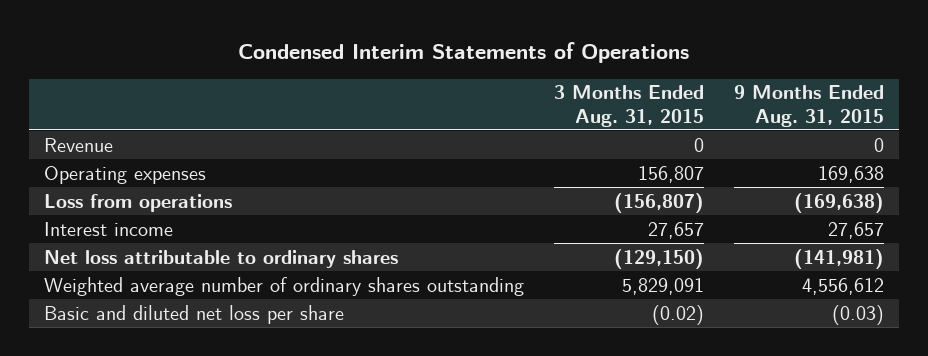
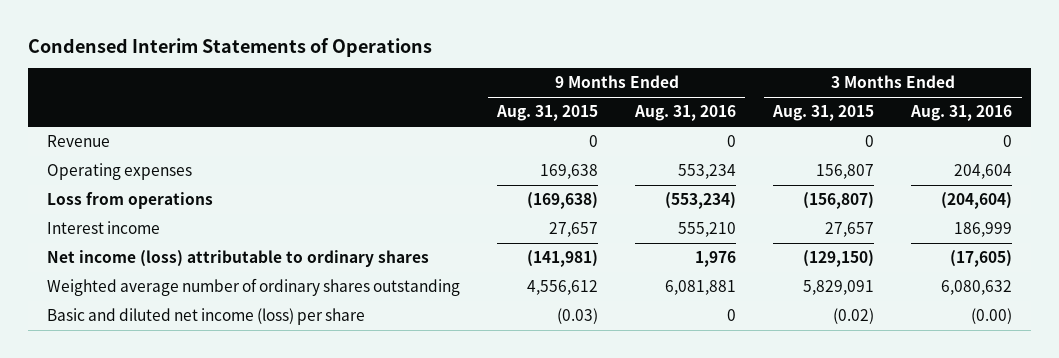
none -> [634,105,737,122] Aug. 31, 2016
none -> [910,105,1013,122] Aug. 31, 2016
[44,249,399,268] Net loss attributable to ordinary shares -> [47,250,430,268] Net income (loss) attributable to ordinary shares
[44,304,345,324] Basic and diluted net loss per share -> [47,308,366,326] Basic and diluted net income (loss) per share

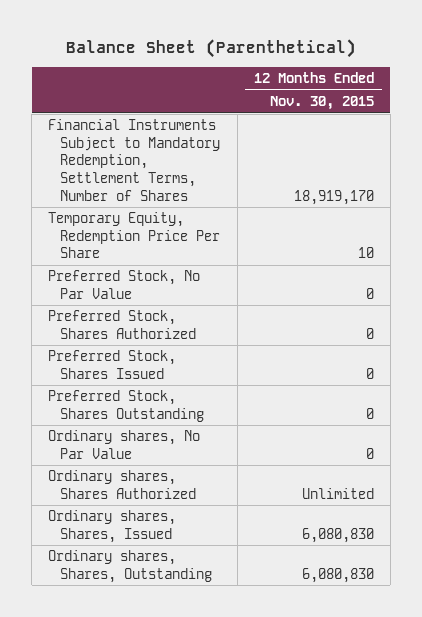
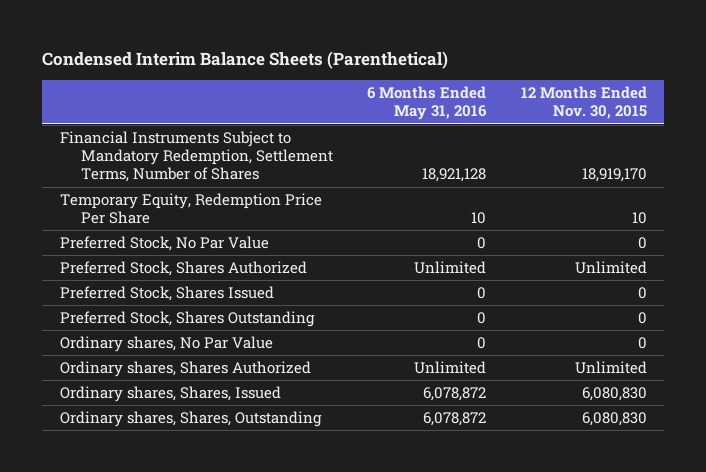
[66,39,357,59] Balance Sheet (Parenthetical) -> [42,51,449,70] Condensed Interim Balance Sheets (Parenthetical)
none -> [367,86,488,121] 6 Months Ended May 31, 2016
[365,327,374,339] 0 -> [574,260,647,274] Unlimited

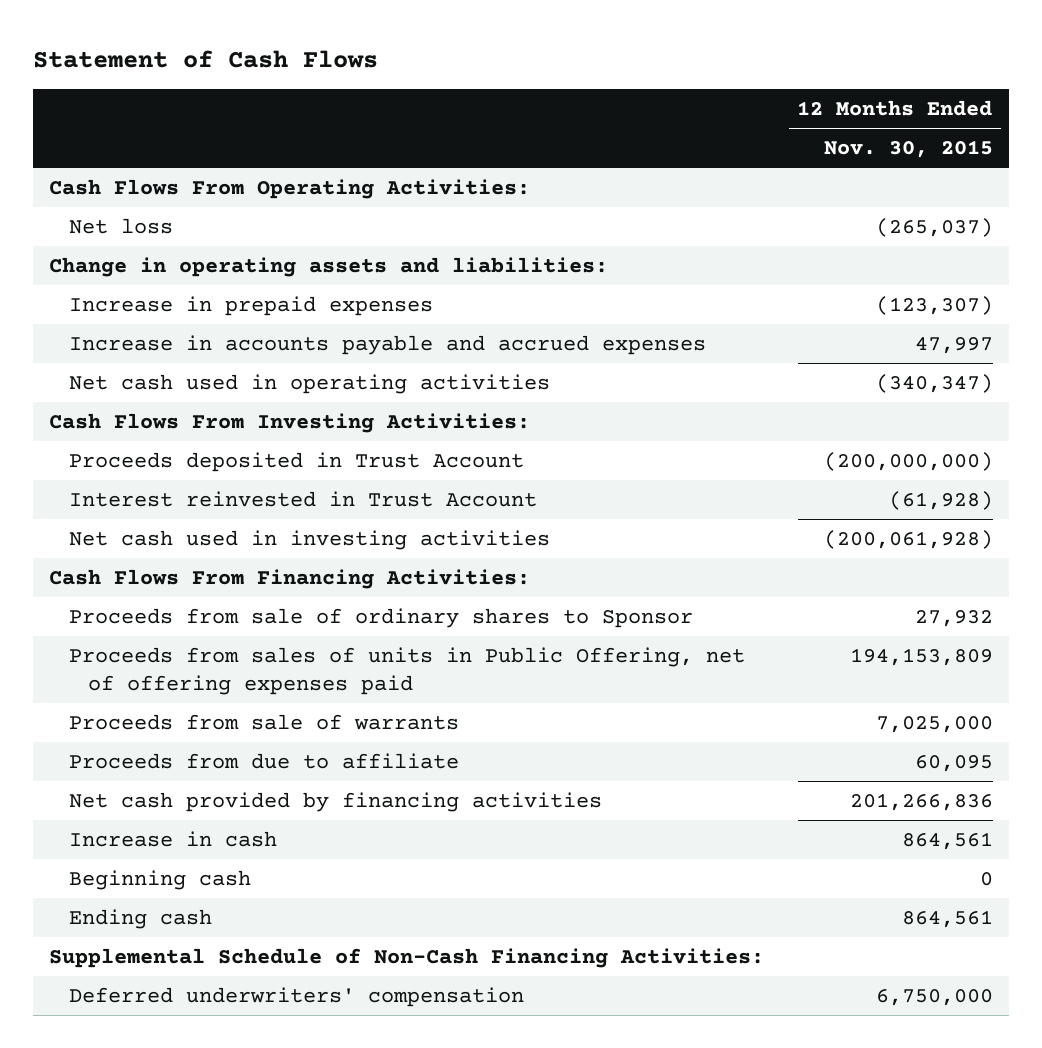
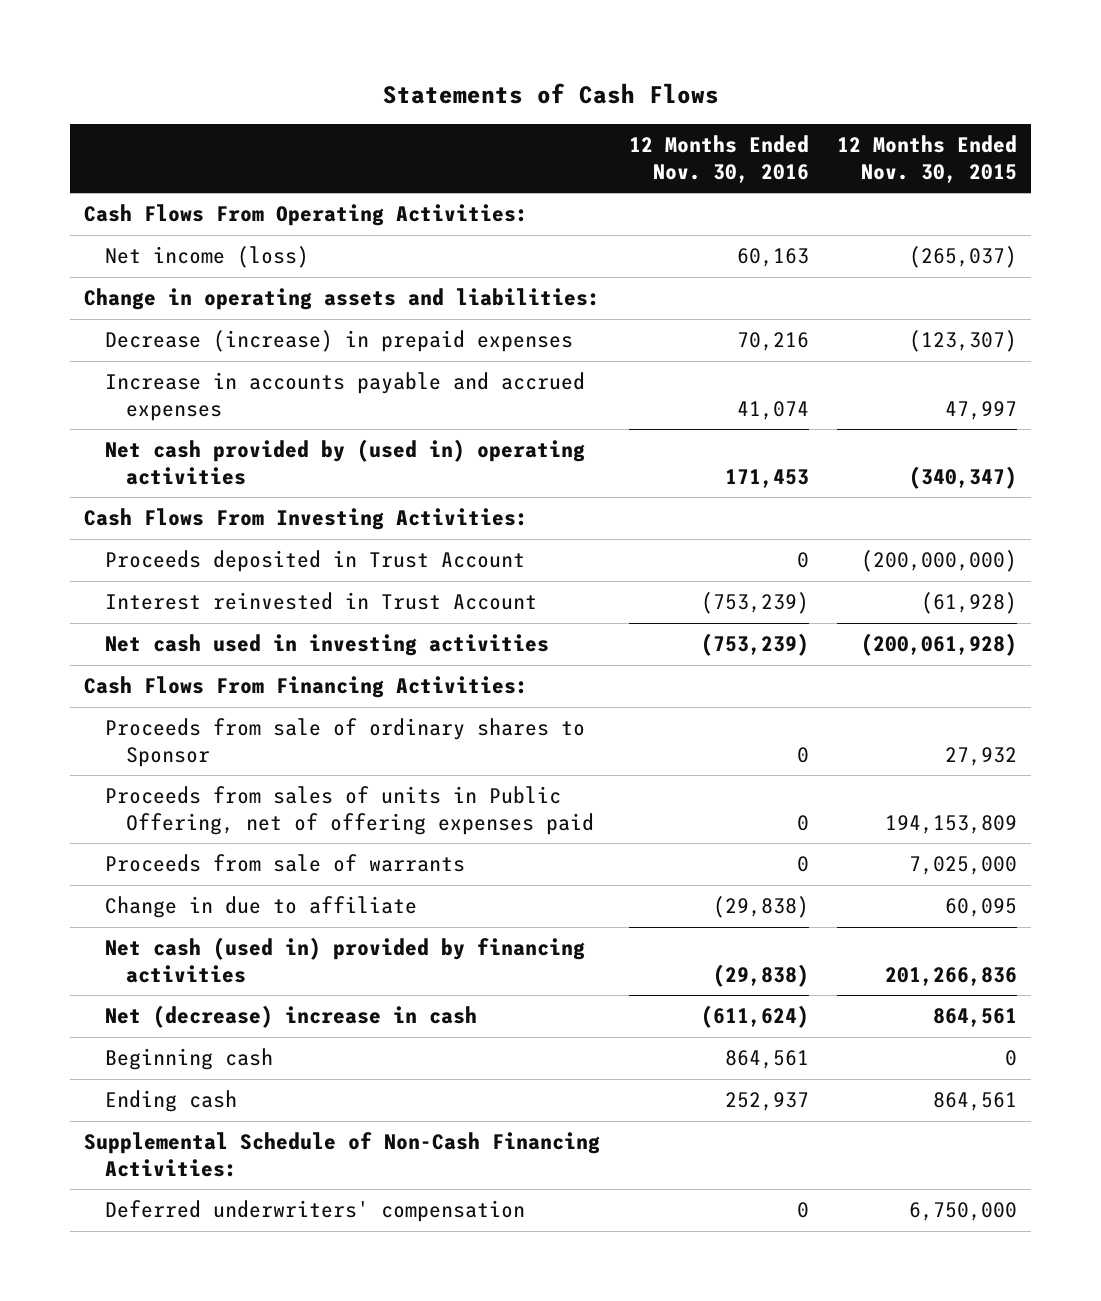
[32,50,378,69] Statement of Cash Flows -> [382,82,719,104] Statements of Cash Flows
none -> [628,135,809,183] 12 Months Ended Nov. 30, 2016
[68,217,173,234] Net loss -> [105,246,310,269] Net income (loss)
[68,295,433,316] Increase in prepaid expenses -> [105,330,574,353] Decrease (increase) in prepaid expenses
[68,373,550,394] Net cash used in operating activities -> [105,439,586,485] Net cash provided by (used in) operating activities
[68,752,459,769] Proceeds from due to affiliate -> [105,896,418,919] Change in due to affiliate
[68,791,602,812] Net cash provided by financing activities -> [105,937,586,983] Net cash (used in) provided by financing activities
[68,830,277,847] Increase in cash -> [105,1005,478,1029] Net (decrease) increase in cash

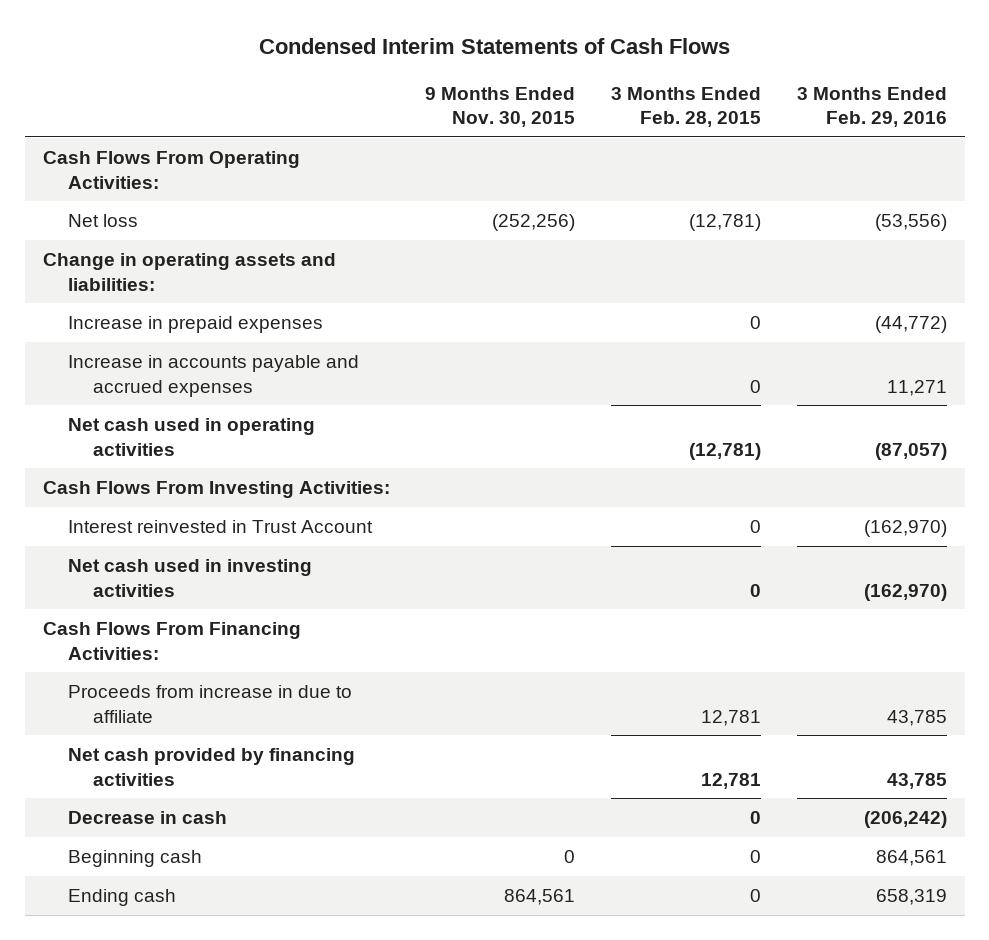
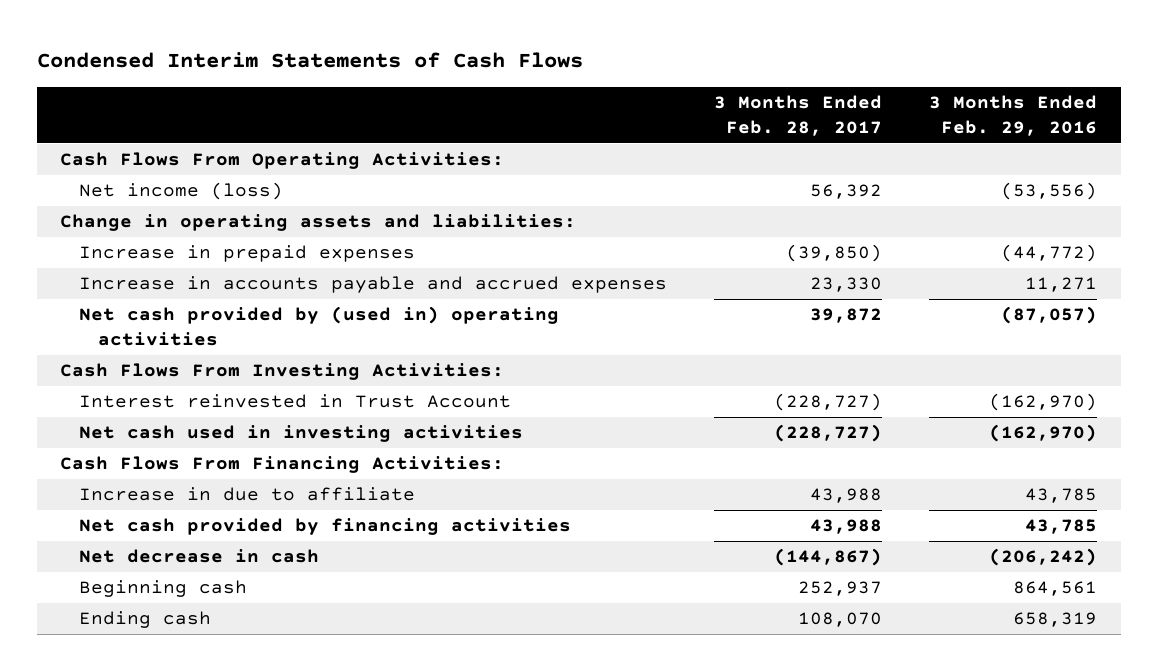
[425,86,576,128] 9 Months Ended Nov. 30, 2015 -> none
[611,86,762,128] 3 Months Ended Feb. 28, 2015 -> none
none -> [714,95,883,136] 3 Months Ended Feb. 28, 2017
[67,214,138,228] Net loss -> [79,182,284,201] Net income (loss)
[67,418,315,456] Net cash used in operating activities -> [79,306,560,347] Net cash provided by (used in) operating activities
[67,685,352,723] Proceeds from increase in due to affiliate -> [79,487,416,502] Increase in due to affiliate
[67,811,227,825] Decrease in cash -> [79,549,320,564] Net decrease in cash

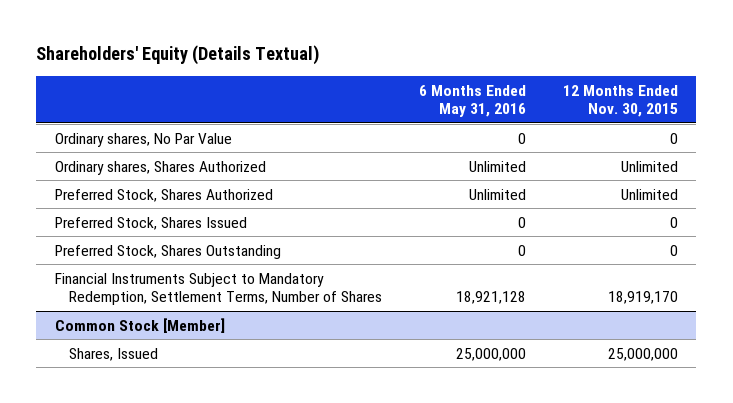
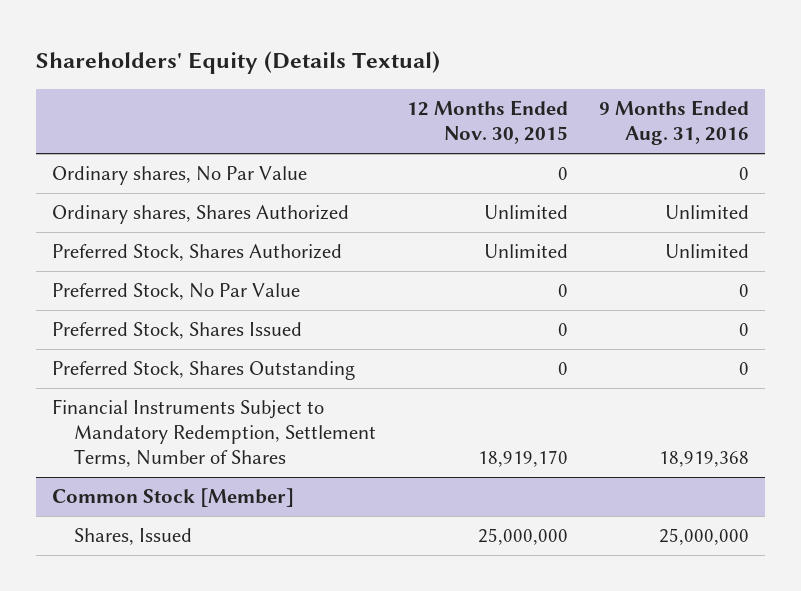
[419,84,527,117] 6 Months Ended May 31, 2016 -> none
none -> [599,100,750,146] 9 Months Ended Aug. 31, 2016
none -> [52,283,301,301] Preferred Stock, No Par Value

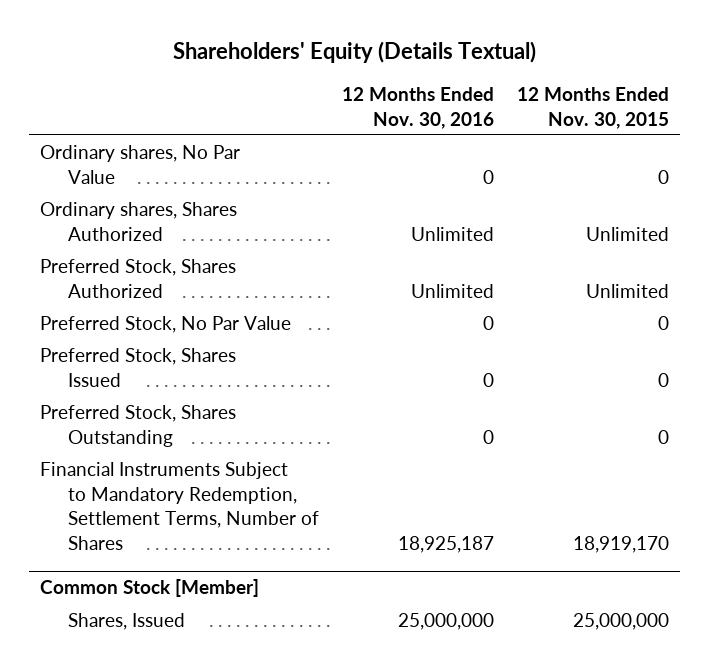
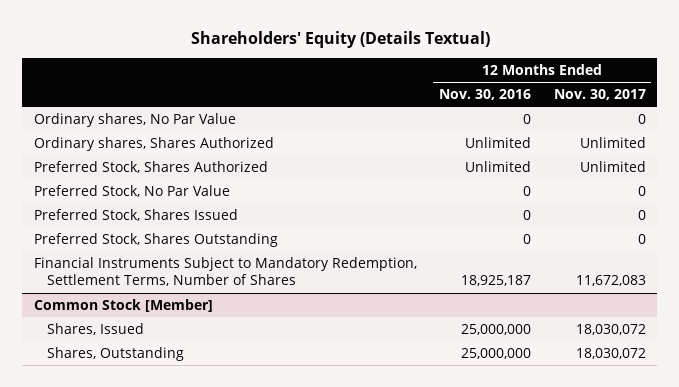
[516,87,669,129] 12 Months Ended Nov. 30, 2015 -> none
none -> [553,89,646,101] Nov. 30, 2017
none -> [47,347,185,362] Shares, Outstanding

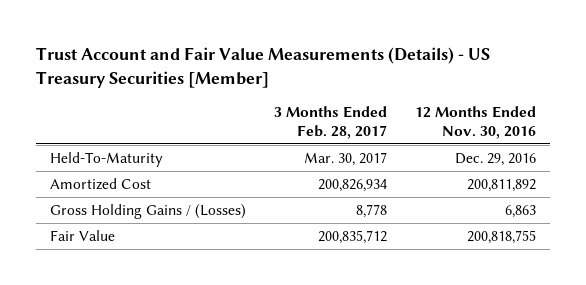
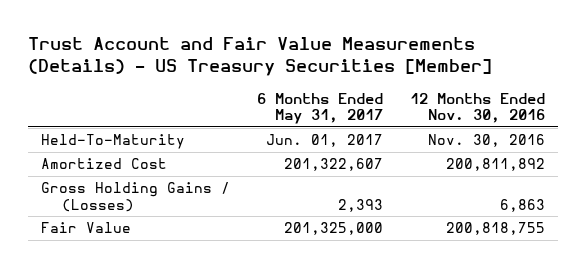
[273,106,387,139] 3 Months Ended Feb. 28, 2017 -> none
none -> [257,92,384,125] 6 Months Ended May 31, 2017
[454,153,536,167] Dec. 29, 2016 -> [427,134,545,148] Nov. 30, 2016

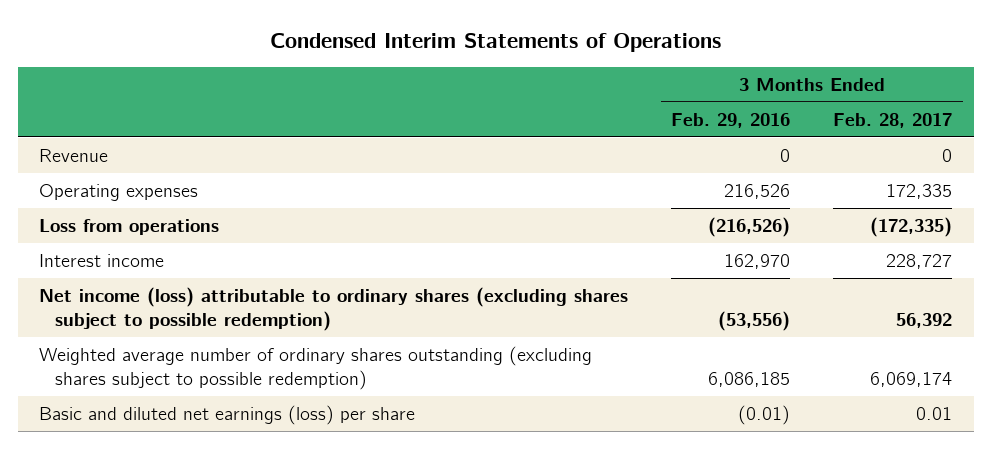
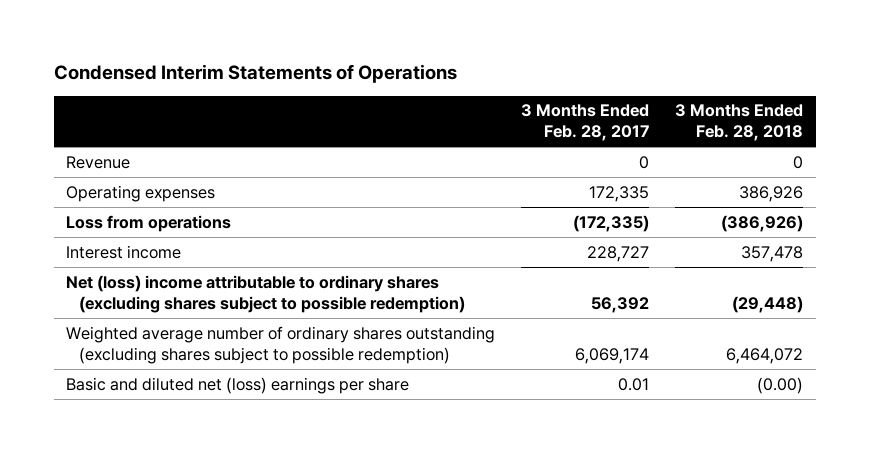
[671,112,791,128] Feb. 29, 2016 -> none
none -> [674,104,803,142] 3 Months Ended Feb. 28, 2018
[39,287,629,331] Net income (loss) attributable to ordinary shares (excluding shares subject to possible redemption) -> [66,274,466,313] Net (loss) income attributable to ordinary shares (excluding shares subject to possible redemption)
[39,405,416,426] Basic and diluted net earnings (loss) per share -> [66,376,410,394] Basic and diluted net (loss) earnings per share

